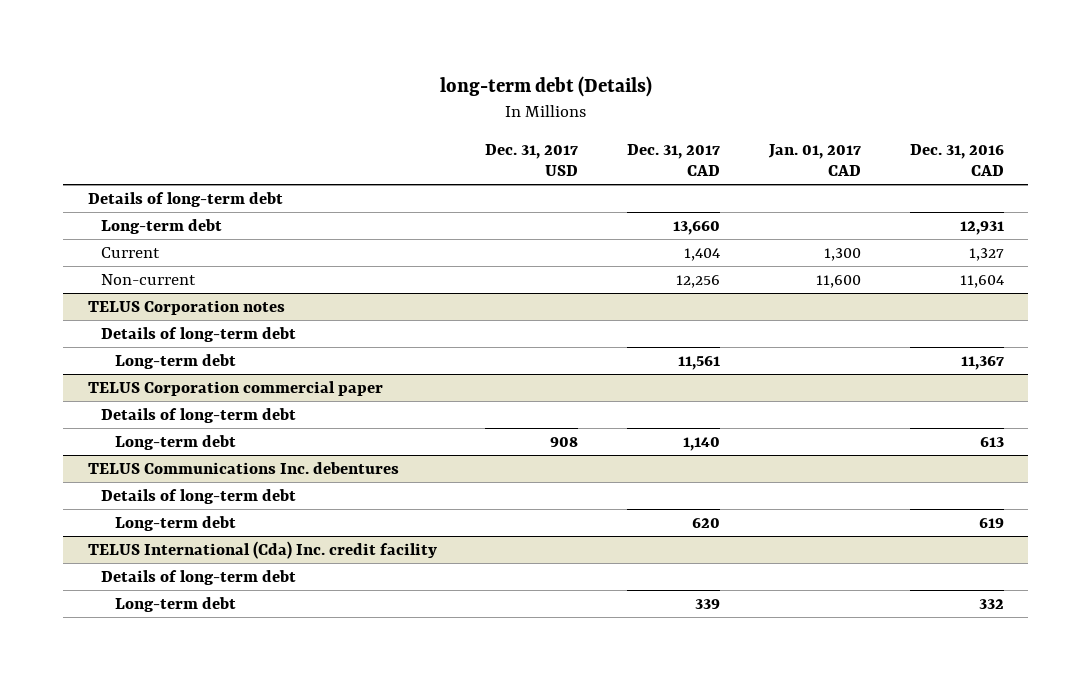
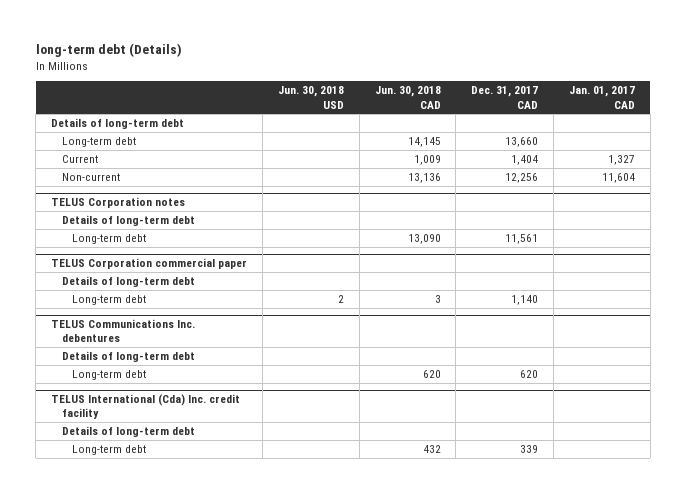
[485,143,579,177] Dec. 31, 2017 USD -> none
[909,143,1004,177] Dec. 31, 2016 CAD -> none
none -> [277,86,344,109] Jun. 30, 2018 USD
none -> [374,86,441,109] Jun. 30, 2018 CAD
[823,247,861,261] 1,300 -> [607,154,635,165] 1,327
[815,274,861,288] 11,600 -> [601,172,635,183] 11,604

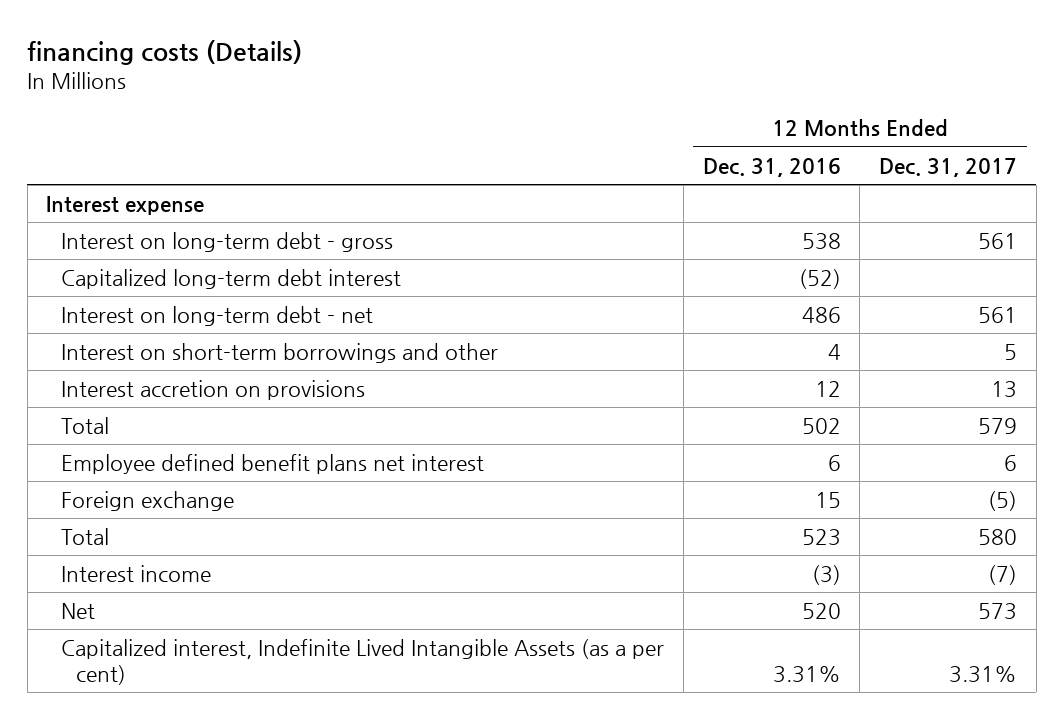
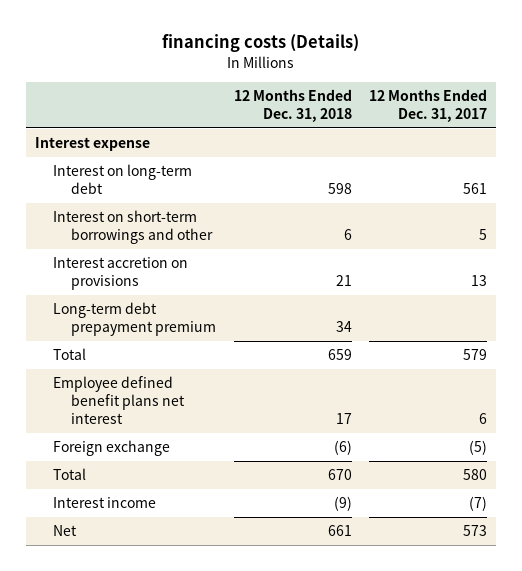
[702,157,841,177] Dec. 31, 2016 -> none
none -> [233,88,352,122] 12 Months Ended Dec. 31, 2018
[61,232,394,253] Interest on long-term debt - gross -> none
[61,269,402,290] Capitalized long-term debt interest -> none
[61,306,374,327] Interest on long-term debt - net -> [53,164,193,195] Interest on long-term debt
none -> [53,302,217,337] Long-term debt prepayment premium
[61,639,665,685] Capitalized interest, Indefinite Lived Intangible Assets (as a per cent) -> none

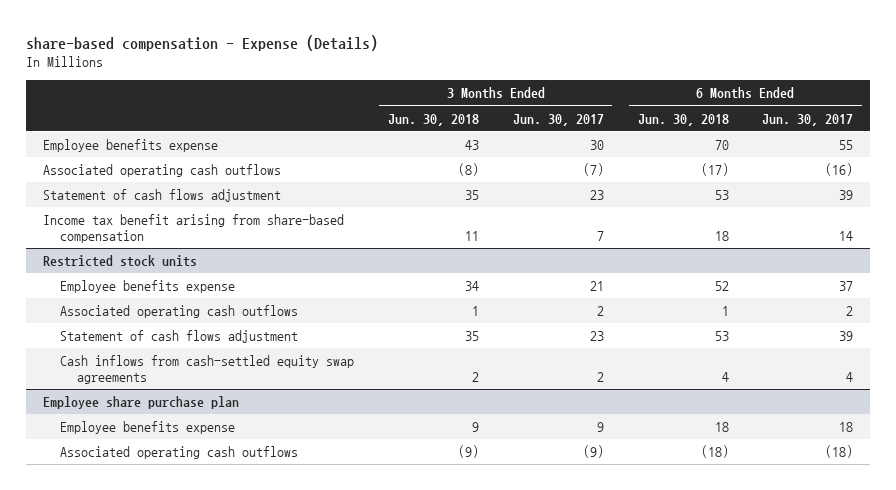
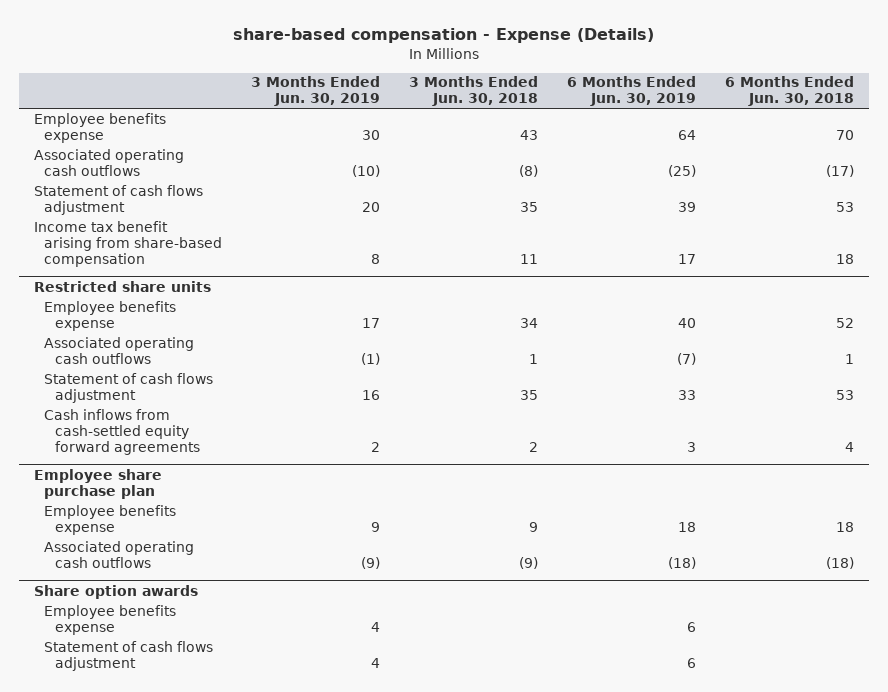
[512,113,604,126] Jun. 30, 2017 -> none
[762,113,854,126] Jun. 30, 2017 -> none
none -> [251,76,381,107] 3 Months Ended Jun. 30, 2019
none -> [567,76,697,107] 6 Months Ended Jun. 30, 2019
[42,255,197,268] Restricted stock units -> [33,280,211,292] Restricted share units
[59,355,354,385] Cash inflows from cash-settled equity swap agreements -> [44,408,201,455] Cash inflows from cash-settled equity forward agreements
none -> [33,584,198,599] Share option awards
none -> [44,604,177,635] Employee benefits expense
none -> [44,640,214,671] Statement of cash flows adjustment

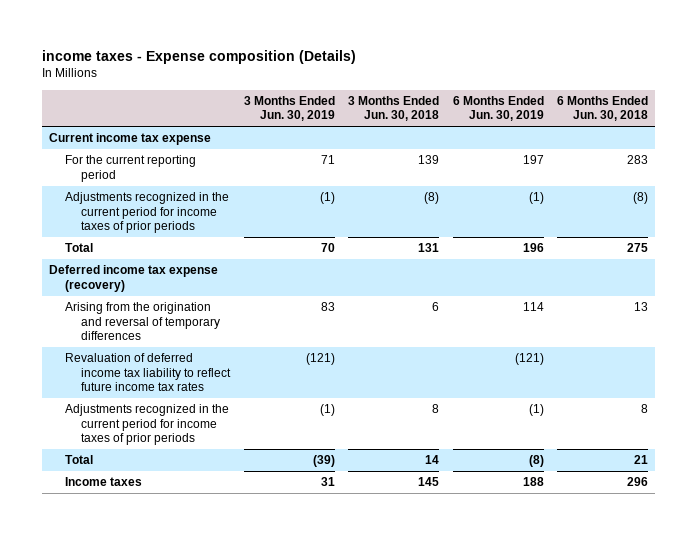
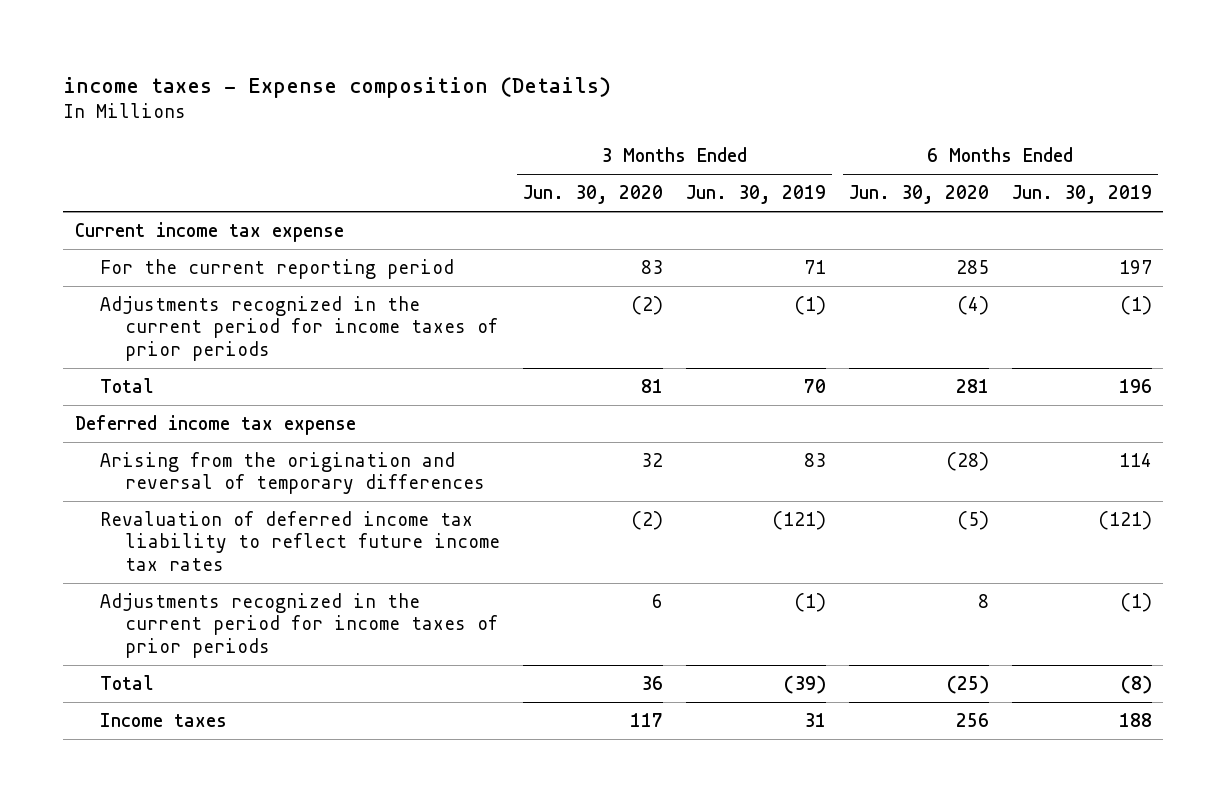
[348,95,440,122] 3 Months Ended Jun. 30, 2018 -> none
[557,95,649,122] 6 Months Ended Jun. 30, 2018 -> none
none -> [522,185,663,205] Jun. 30, 2020
none -> [848,185,989,205] Jun. 30, 2020
[49,265,219,292] Deferred income tax expense (recovery) -> [74,415,356,436] Deferred income tax expense

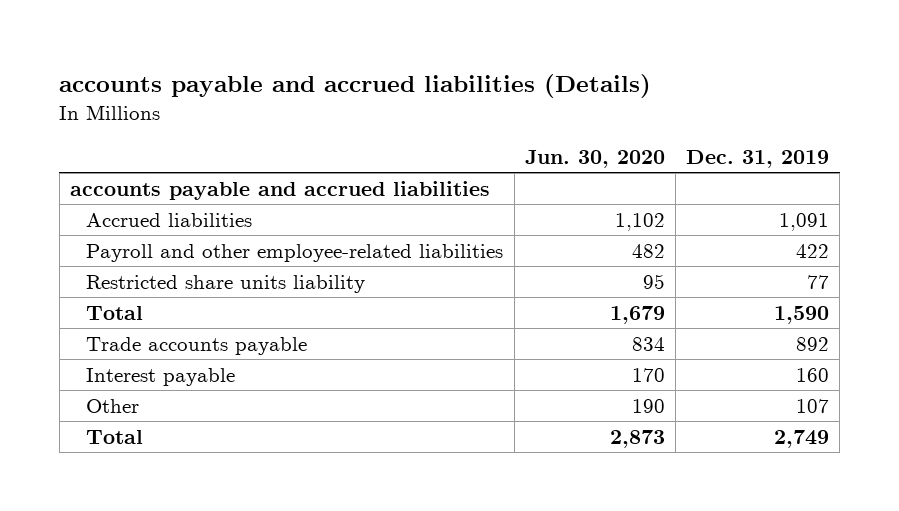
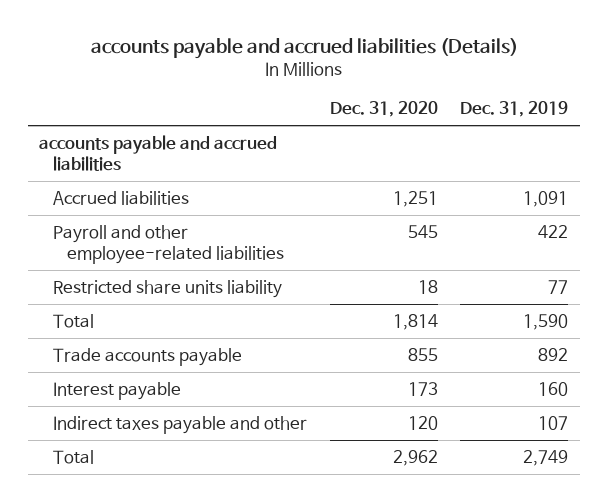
[524,149,665,168] Jun. 30, 2020 -> none
none -> [329,101,438,118] Dec. 31, 2020
[86,398,140,413] Other -> none
none -> [52,415,307,434] Indirect taxes payable and other

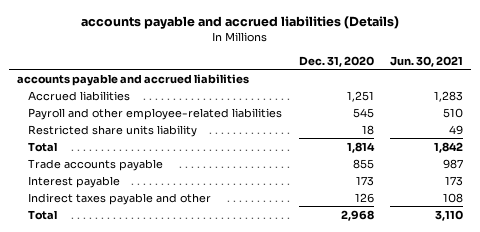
[460,101,569,118] Dec. 31, 2019 -> none
none -> [389,55,463,67] Jun. 30, 2021
[407,415,438,430] 120 -> [354,192,374,203] 126
[392,449,438,466] 2,962 -> [340,209,374,221] 2,968

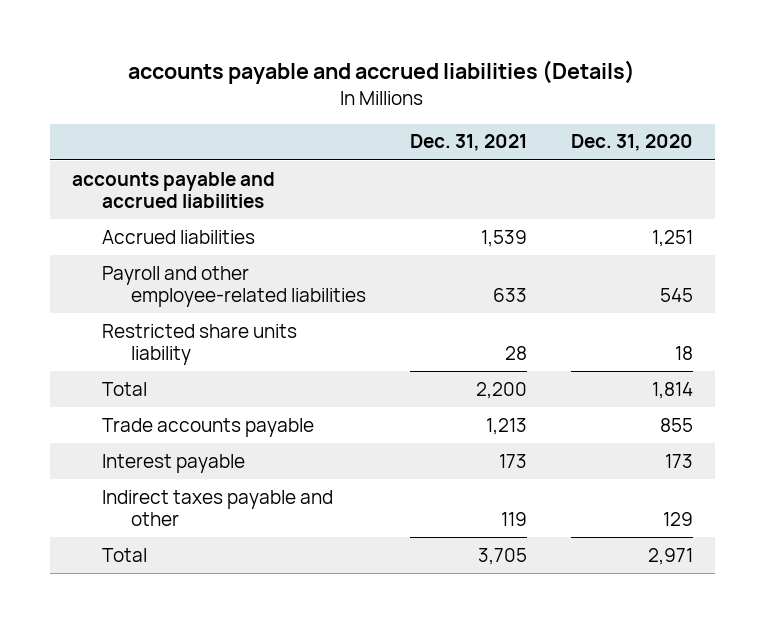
[389,55,463,67] Jun. 30, 2021 -> none
none -> [410,134,528,152] Dec. 31, 2021
[354,192,374,203] 126 -> [662,512,693,527] 129
[340,209,374,221] 2,968 -> [647,547,693,565] 2,971

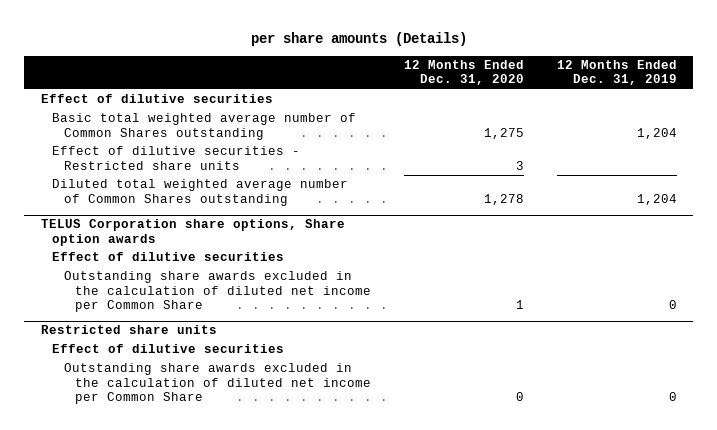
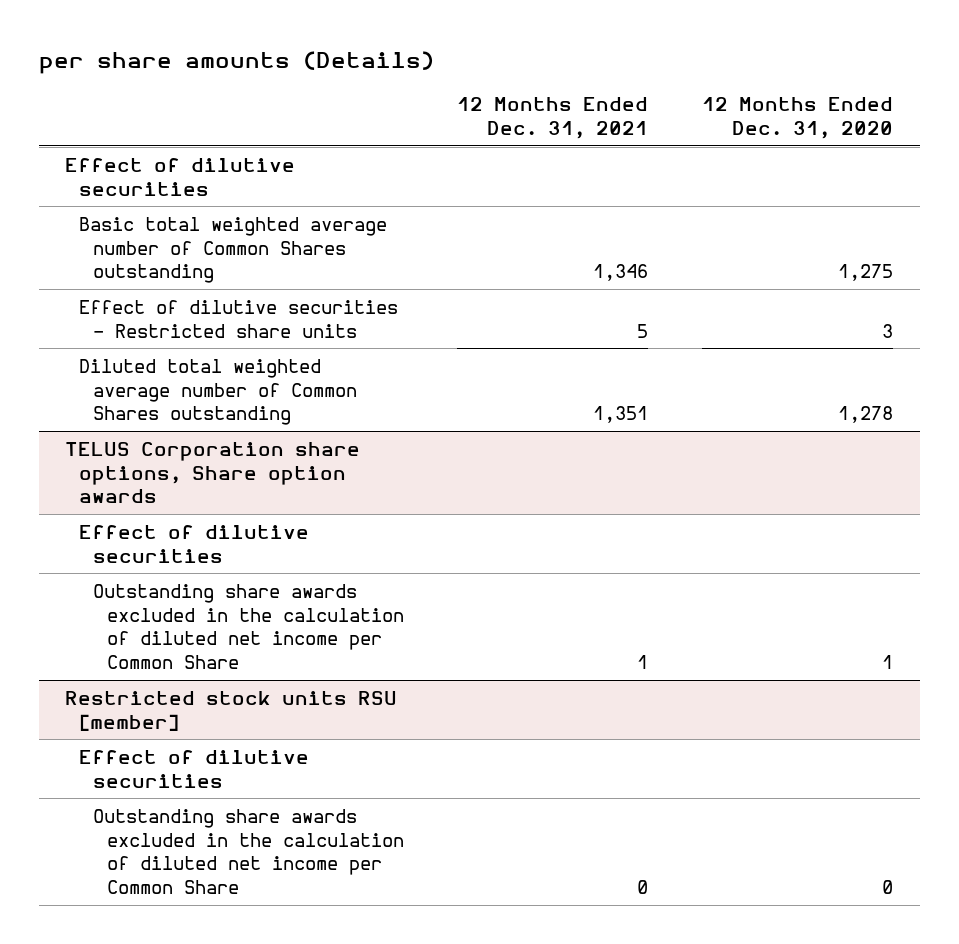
[556,60,677,86] 12 Months Ended Dec. 31, 2019 -> none
none -> [457,97,649,139] 12 Months Ended Dec. 31, 2021
[40,325,217,335] Restricted share units -> [65,690,398,731] Restricted stock units RSU [member]

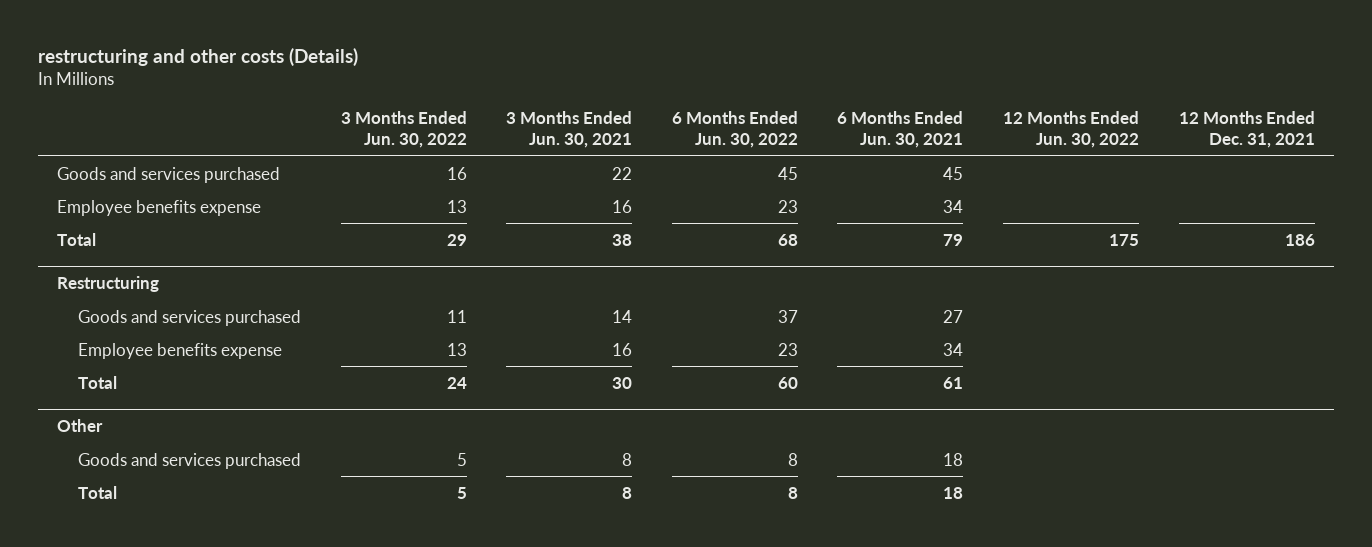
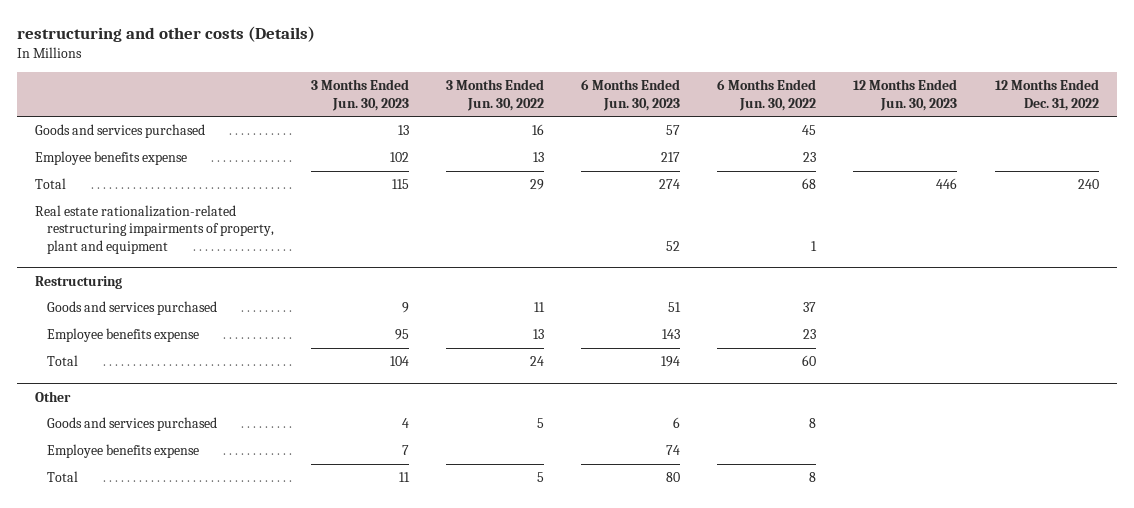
[506,111,633,149] 3 Months Ended Jun. 30, 2021 -> none
[837,111,964,149] 6 Months Ended Jun. 30, 2021 -> none
[1002,111,1139,149] 12 Months Ended Jun. 30, 2022 -> none
[1178,111,1315,149] 12 Months Ended Dec. 31, 2021 -> none
none -> [310,79,409,111] 3 Months Ended Jun. 30, 2023
none -> [581,79,681,111] 6 Months Ended Jun. 30, 2023
none -> [853,79,958,111] 12 Months Ended Jun. 30, 2023
none -> [994,79,1099,111] 12 Months Ended Dec. 31, 2022
none -> [35,205,274,254] Real estate rationalization-related restructuring impairments of property, plant and equipment
none -> [46,444,199,459] Employee benefits expense

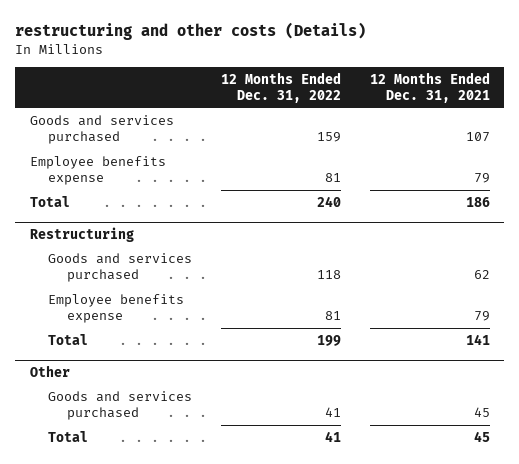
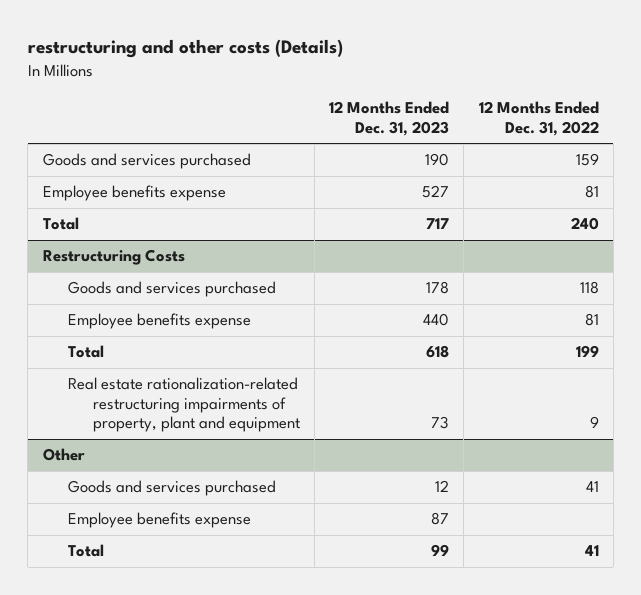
[369,71,490,104] 12 Months Ended Dec. 31, 2021 -> none
none -> [329,101,450,136] 12 Months Ended Dec. 31, 2023
[29,226,134,242] Restructuring -> [42,249,185,266] Restructuring Costs
none -> [67,377,300,433] Real estate rationalization-related restructuring impairments of property, plant and equipment
none -> [67,512,251,529] Employee benefits expense

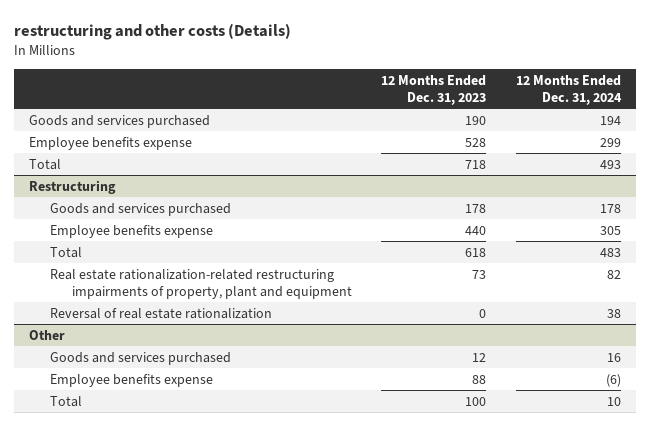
[478,101,599,136] 12 Months Ended Dec. 31, 2022 -> none
none -> [516,74,623,105] 12 Months Ended Dec. 31, 2024
[422,185,450,199] 527 -> [465,137,487,147] 528
[426,218,450,230] 717 -> [465,159,487,169] 718
[42,249,185,266] Restructuring Costs -> [28,179,116,194] Restructuring
none -> [50,307,273,319] Reversal of real estate rationalization
[431,512,450,526] 87 -> [472,374,487,384] 88
[431,544,450,557] 99 -> [465,396,487,406] 100

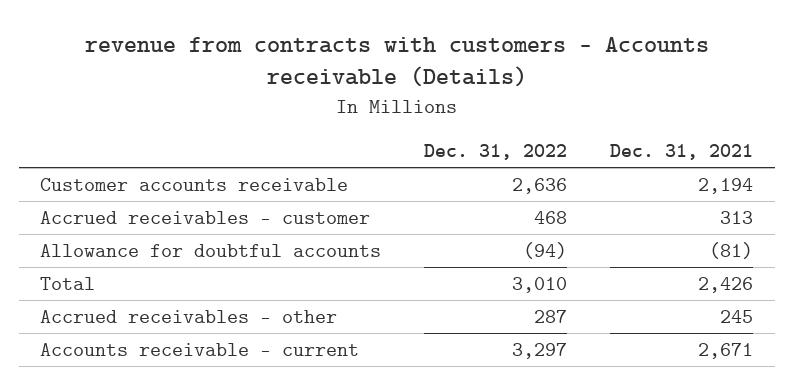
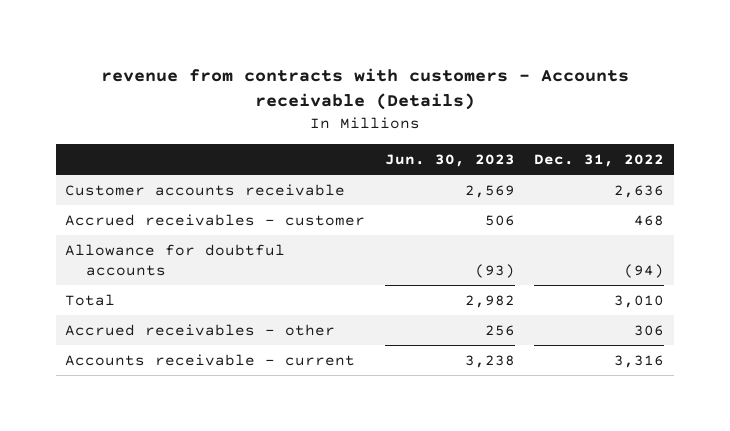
[610,144,754,161] Dec. 31, 2021 -> none
none -> [384,153,515,167] Jun. 30, 2023
[534,310,568,324] 287 -> [634,324,665,336] 306
[512,343,568,360] 3,297 -> [614,354,665,368] 3,316

